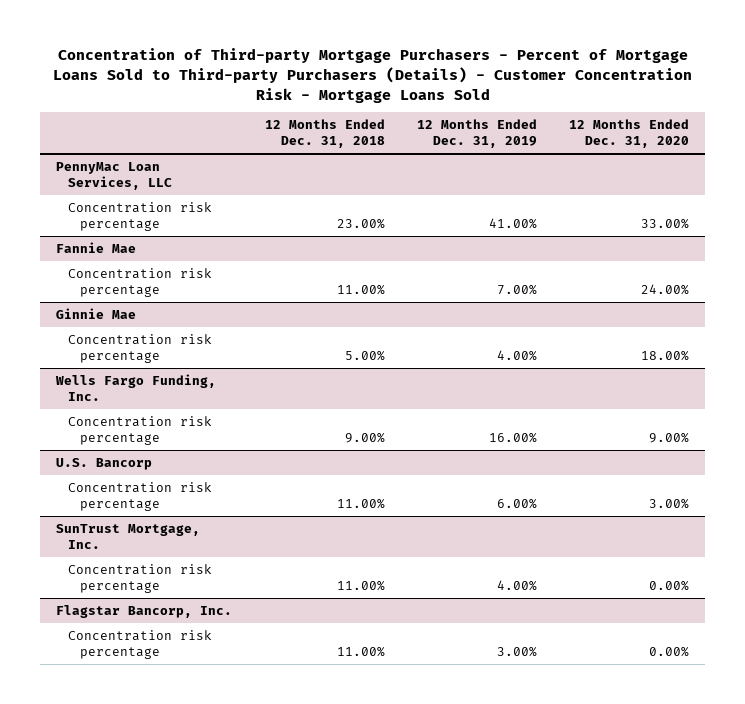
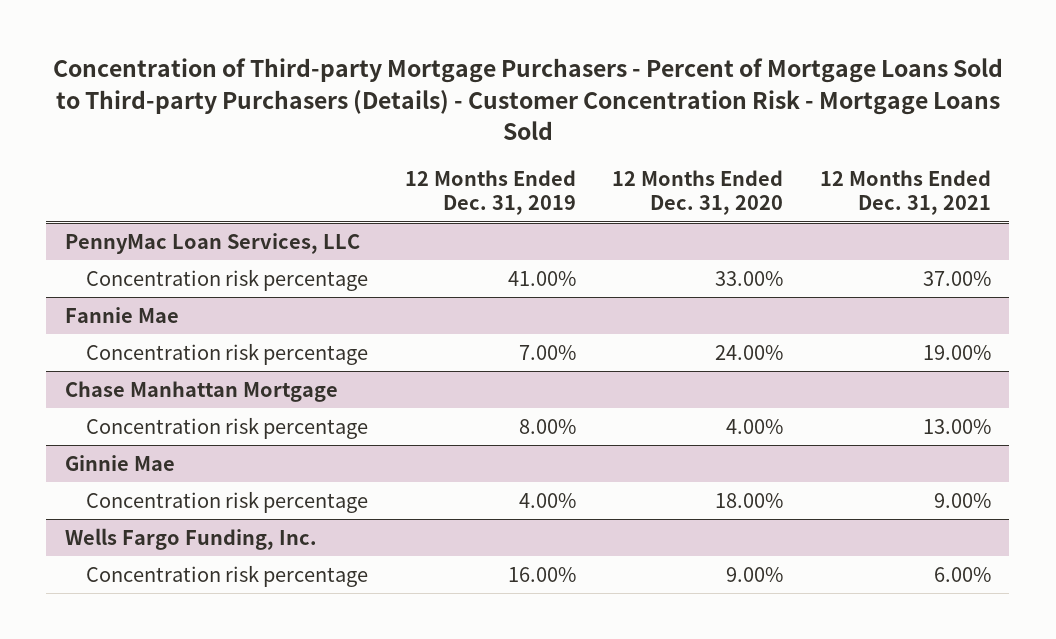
[264,119,385,149] 12 Months Ended Dec. 31, 2018 -> none
none -> [819,169,991,216] 12 Months Ended Dec. 31, 2021
none -> [64,381,338,403] Chase Manhattan Mortgage
none -> [86,417,369,440] Concentration risk percentage
[56,457,153,470] U.S. Bancorp -> none
[68,481,213,511] Concentration risk percentage -> none
[56,523,201,549] SunTrust Mortgage, Inc. -> none
[68,563,213,593] Concentration risk percentage -> none
[56,604,233,618] Flagstar Bancorp, Inc. -> none
[68,629,213,659] Concentration risk percentage -> none

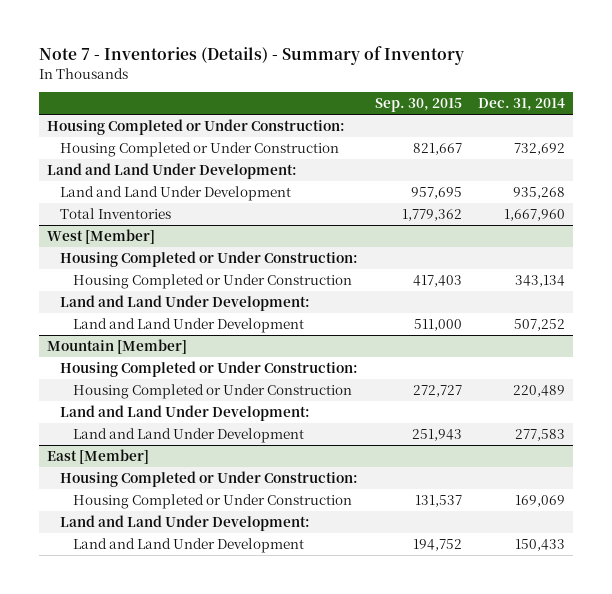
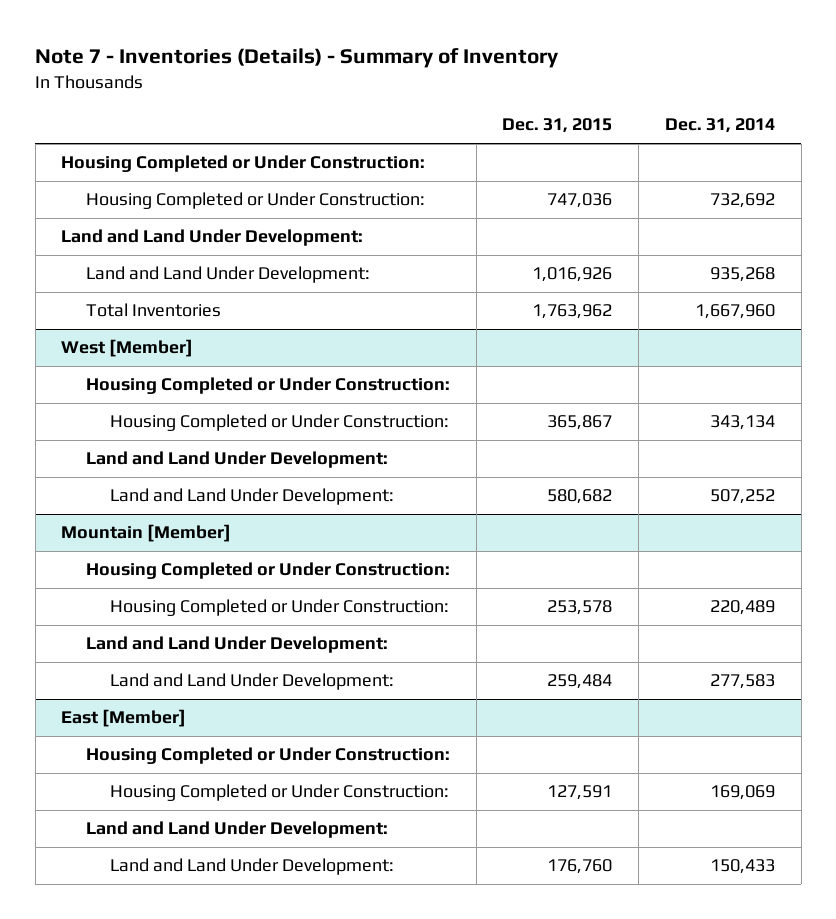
[374,98,462,113] Sep. 30, 2015 -> none
none -> [502,118,613,134] Dec. 31, 2015
[60,141,340,157] Housing Completed or Under Construction -> [85,192,425,210] Housing Completed or Under Construction:
[60,185,292,201] Land and Land Under Development -> [85,266,370,284] Land and Land Under Development:
[72,273,352,289] Housing Completed or Under Construction -> [110,414,450,432] Housing Completed or Under Construction:
[72,317,304,333] Land and Land Under Development -> [110,488,395,506] Land and Land Under Development:
[72,383,352,399] Housing Completed or Under Construction -> [110,599,450,617] Housing Completed or Under Construction:
[72,427,304,443] Land and Land Under Development -> [110,673,395,691] Land and Land Under Development:
[72,493,352,509] Housing Completed or Under Construction -> [110,784,450,802] Housing Completed or Under Construction:
[72,537,304,553] Land and Land Under Development -> [110,858,395,876] Land and Land Under Development:

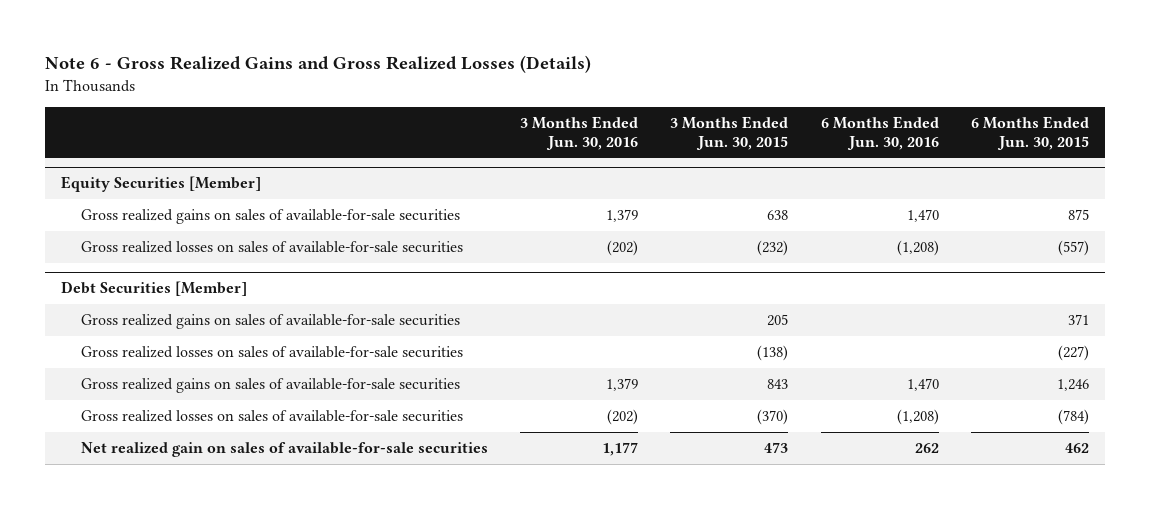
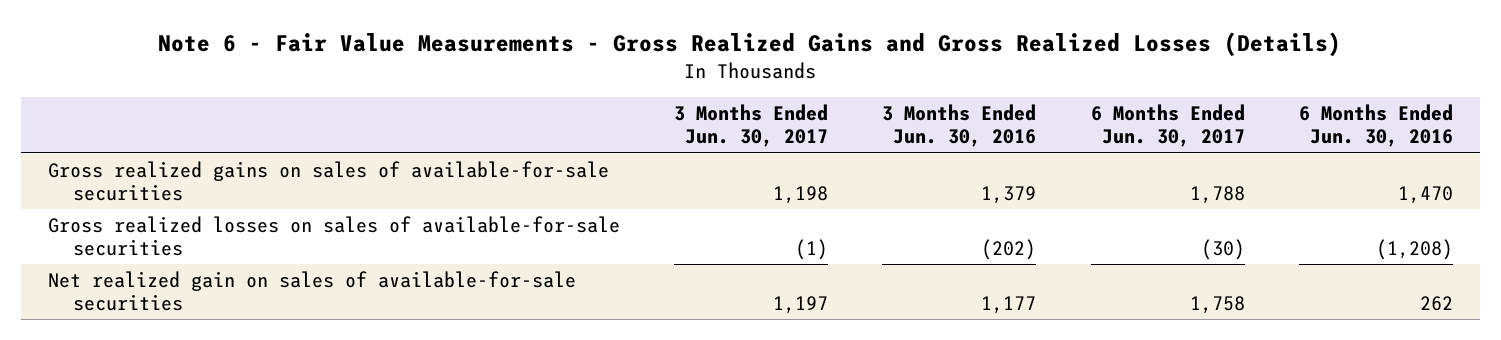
[44,55,591,74] Note 6 - Gross Realized Gains and Gross Realized Losses (Details) -> [158,32,1342,58] Note 6 - Fair Value Measurements - Gross Realized Gains and Gross Realized Losses (Details)
[670,115,789,150] 3 Months Ended Jun. 30, 2015 -> none
[971,115,1090,150] 6 Months Ended Jun. 30, 2015 -> none
none -> [674,104,829,148] 3 Months Ended Jun. 30, 2017
none -> [1090,104,1245,148] 6 Months Ended Jun. 30, 2017
[60,176,261,193] Equity Securities [Member] -> none
[60,281,247,297] Debt Securities [Member] -> none
[80,313,460,329] Gross realized gains on sales of available-for-sale securities -> none
[80,345,463,358] Gross realized losses on sales of available-for-sale securities -> none
[80,377,460,393] Gross realized gains on sales of available-for-sale securities -> none
[80,409,463,422] Gross realized losses on sales of available-for-sale securities -> none

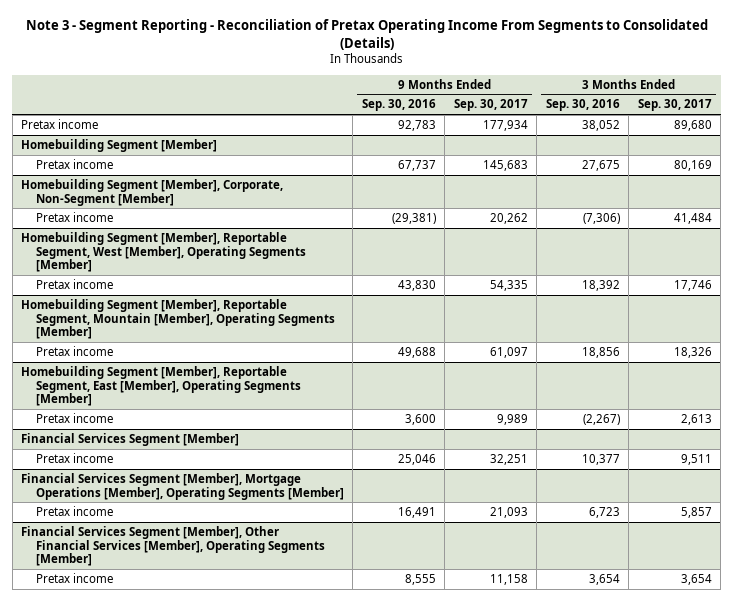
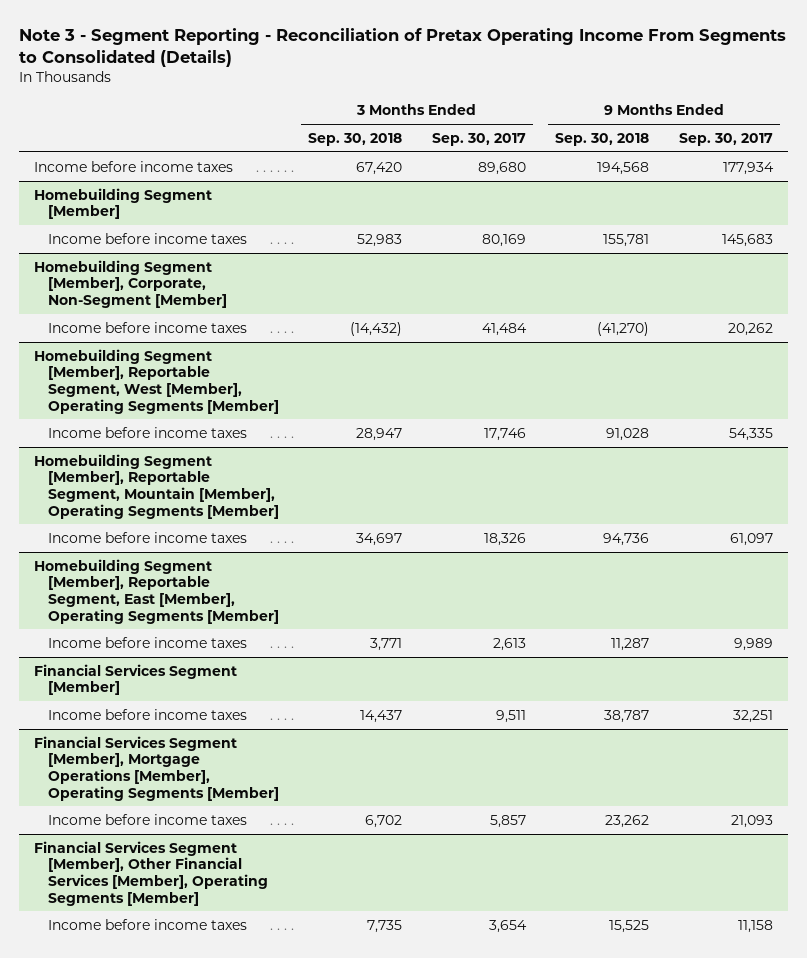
[361,99,436,112] Sep. 30, 2016 -> none
[545,99,620,112] Sep. 30, 2016 -> none
none -> [308,132,403,146] Sep. 30, 2018
none -> [555,132,650,146] Sep. 30, 2018
[21,118,99,129] Pretax income -> [34,160,234,172] Income before income taxes
[35,158,113,169] Pretax income -> [47,232,247,244] Income before income taxes
[35,211,113,222] Pretax income -> [47,321,247,333] Income before income taxes
[35,278,113,289] Pretax income -> [47,426,247,438] Income before income taxes
[35,345,113,356] Pretax income -> [47,531,247,543] Income before income taxes
[35,412,113,423] Pretax income -> [47,636,247,648] Income before income taxes
[35,452,113,463] Pretax income -> [47,708,247,720] Income before income taxes
[35,505,113,516] Pretax income -> [47,813,247,825] Income before income taxes
[35,572,113,583] Pretax income -> [47,918,247,930] Income before income taxes

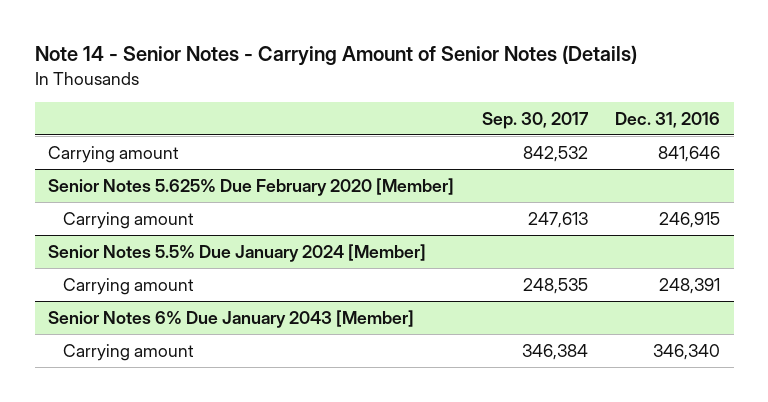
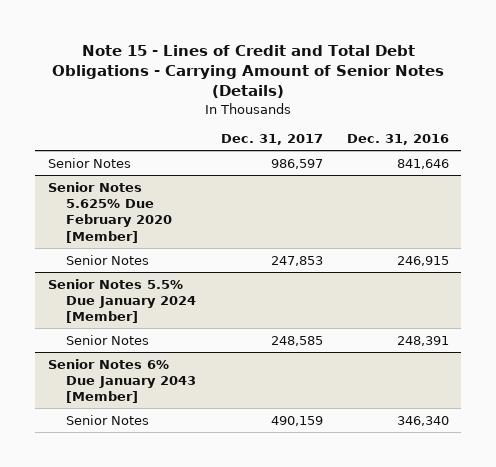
[34,45,637,67] Note 14 - Senior Notes - Carrying Amount of Senior Notes (Details) -> [52,44,445,99] Note 15 - Lines of Credit and Total Debt Obligations - Carrying Amount of Senior Notes (Details)
[481,111,589,129] Sep. 30, 2017 -> none
none -> [220,134,323,146] Dec. 31, 2017
[48,145,180,163] Carrying amount -> [47,157,131,168] Senior Notes
[62,211,194,229] Carrying amount -> [66,254,150,265] Senior Notes
[62,277,194,295] Carrying amount -> [66,334,150,345] Senior Notes
[62,343,194,361] Carrying amount -> [66,414,150,425] Senior Notes

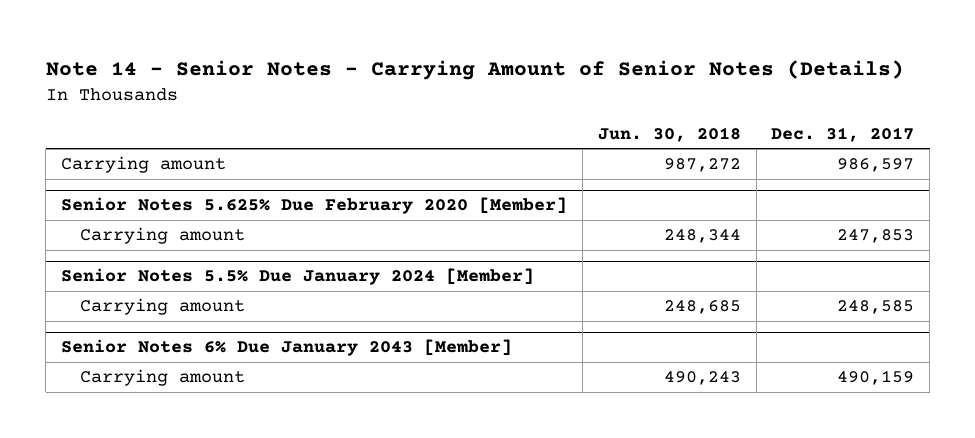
[52,44,445,99] Note 15 - Lines of Credit and Total Debt Obligations - Carrying Amount of Senior Notes (Details) -> [45,59,904,80] Note 14 - Senior Notes - Carrying Amount of Senior Notes (Details)
[346,134,449,146] Dec. 31, 2016 -> none
none -> [597,126,741,142] Jun. 30, 2018
[47,157,131,168] Senior Notes -> [61,156,227,174] Carrying amount
[66,254,150,265] Senior Notes -> [79,227,245,245] Carrying amount
[66,334,150,345] Senior Notes -> [79,298,245,316] Carrying amount
[66,414,150,425] Senior Notes -> [79,369,245,387] Carrying amount

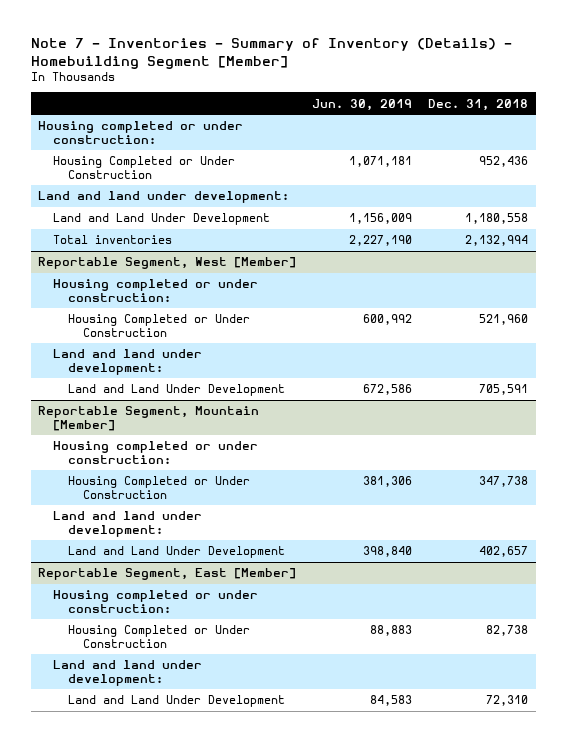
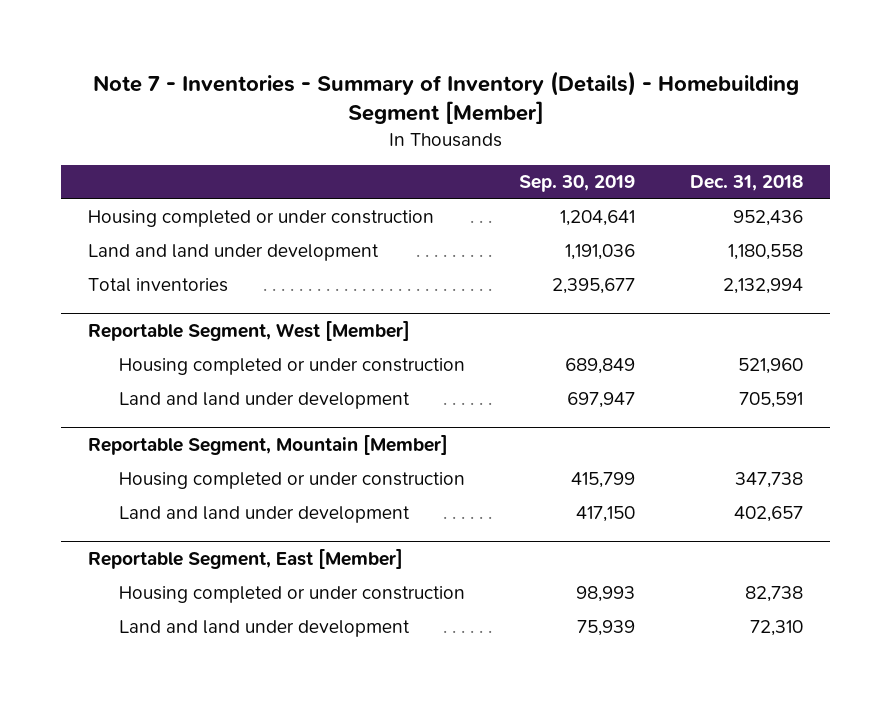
[312,98,413,111] Jun. 30, 2019 -> none
none -> [519,175,636,193] Sep. 30, 2019
[38,121,244,144] Housing completed or under construction: -> none
[38,191,290,204] Land and land under development: -> none
[53,156,236,179] Housing Completed or Under Construction -> [88,210,435,228] Housing completed or under construction
[53,213,271,226] Land and Land Under Development -> [88,244,380,262] Land and land under development
[53,279,259,302] Housing completed or under construction: -> none
[53,349,203,375] Land and land under development: -> none
[68,314,251,337] Housing Completed or Under Construction -> [118,358,465,376] Housing completed or under construction
[68,384,286,397] Land and Land Under Development -> [118,392,410,410] Land and land under development
[53,441,259,464] Housing completed or under construction: -> none
[53,511,203,537] Land and land under development: -> none
[68,476,251,499] Housing Completed or Under Construction -> [118,472,465,490] Housing completed or under construction
[68,546,286,559] Land and Land Under Development -> [118,506,410,524] Land and land under development
[53,590,259,613] Housing completed or under construction: -> none
[53,660,203,686] Land and land under development: -> none
[68,625,251,648] Housing Completed or Under Construction -> [118,586,465,604] Housing completed or under construction
[68,695,286,708] Land and Land Under Development -> [118,620,410,638] Land and land under development

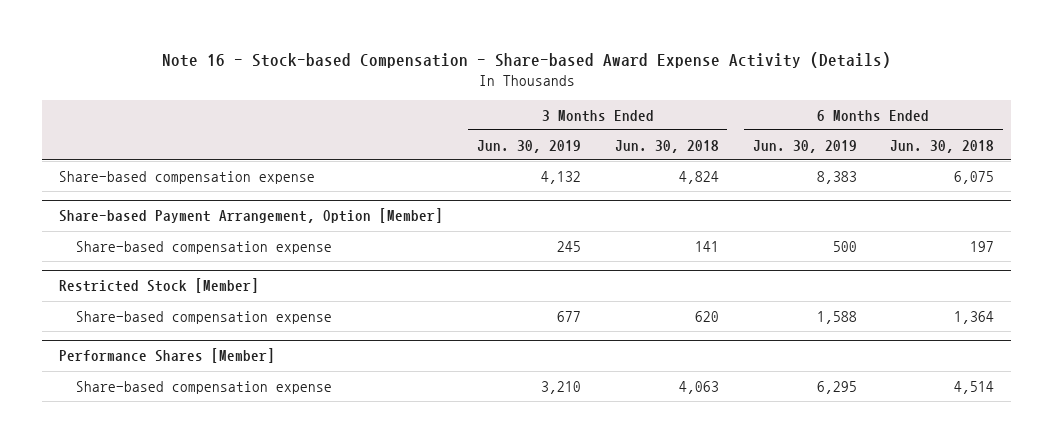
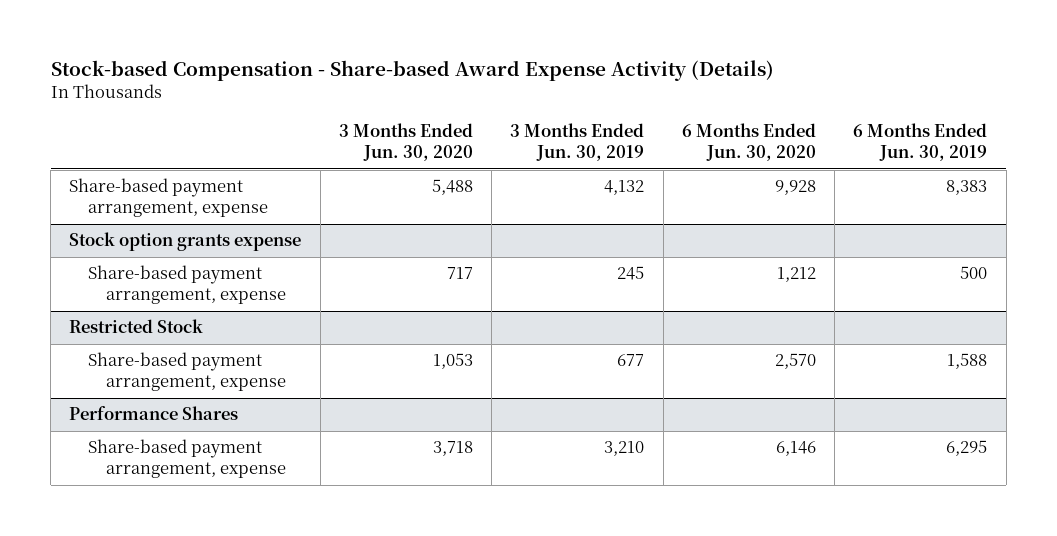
[161,51,891,68] Note 16 - Stock-based Compensation - Share-based Award Expense Activity (Details) -> [50,60,774,82] Stock-based Compensation - Share-based Award Expense Activity (Details)
[614,139,719,153] Jun. 30, 2018 -> none
[890,139,995,153] Jun. 30, 2018 -> none
none -> [338,123,473,162] 3 Months Ended Jun. 30, 2020
none -> [681,123,816,162] 6 Months Ended Jun. 30, 2020
[58,170,315,184] Share-based compensation expense -> [69,178,268,218] Share-based payment arrangement, expense
[58,208,443,224] Share-based Payment Arrangement, Option [Member] -> [69,232,302,252] Stock option grants expense
[76,240,333,254] Share-based compensation expense -> [87,265,287,305] Share-based payment arrangement, expense
[58,278,259,294] Restricted Stock [Member] -> [69,319,204,334] Restricted Stock
[76,310,333,324] Share-based compensation expense -> [87,352,287,392] Share-based payment arrangement, expense
[58,348,275,364] Performance Shares [Member] -> [69,406,239,421] Performance Shares
[76,380,333,394] Share-based compensation expense -> [87,439,287,479] Share-based payment arrangement, expense

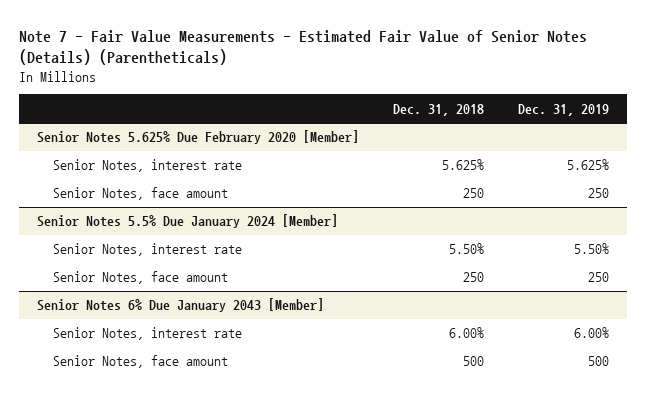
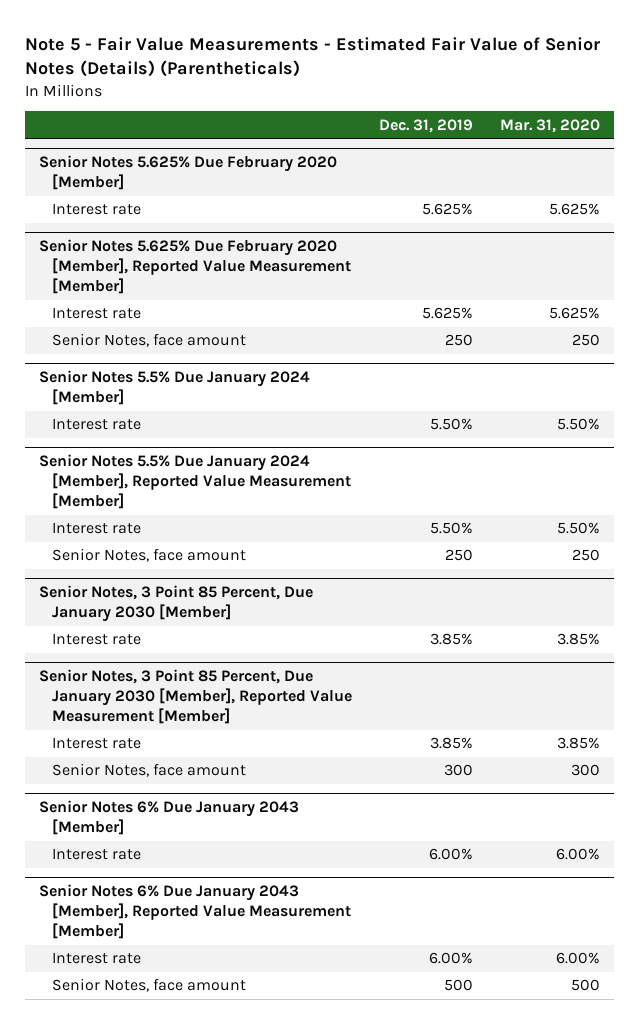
[19,29,588,66] Note 7 - Fair Value Measurements - Estimated Fair Value of Senior Notes (Details) (Parentheticals) -> [25,36,601,78] Note 5 - Fair Value Measurements - Estimated Fair Value of Senior Notes (Details) (Parentheticals)
[392,103,484,116] Dec. 31, 2018 -> none
none -> [500,118,601,133] Mar. 31, 2020
[52,159,242,173] Senior Notes, interest rate -> [52,203,142,216] Interest rate
none -> [38,239,352,295] Senior Notes 5.625% Due February 2020 [Member], Reported Value Measurement [Member]
none -> [52,307,142,320] Interest rate
[52,243,242,257] Senior Notes, interest rate -> [52,418,142,431] Interest rate
none -> [38,454,352,510] Senior Notes 5.5% Due January 2024 [Member], Reported Value Measurement [Member]
none -> [52,522,142,535] Interest rate
none -> [38,585,313,623] Senior Notes, 3 Point 85 Percent, Due January 2030 [Member]
none -> [52,633,142,646] Interest rate
none -> [38,669,353,725] Senior Notes, 3 Point 85 Percent, Due January 2030 [Member], Reported Value Measurement [Member]
none -> [52,737,142,750] Interest rate
none -> [52,763,247,778] Senior Notes, face amount
[52,327,242,341] Senior Notes, interest rate -> [52,848,142,861] Interest rate
none -> [38,884,352,940] Senior Notes 6% Due January 2043 [Member], Reported Value Measurement [Member]
none -> [52,952,142,965] Interest rate

